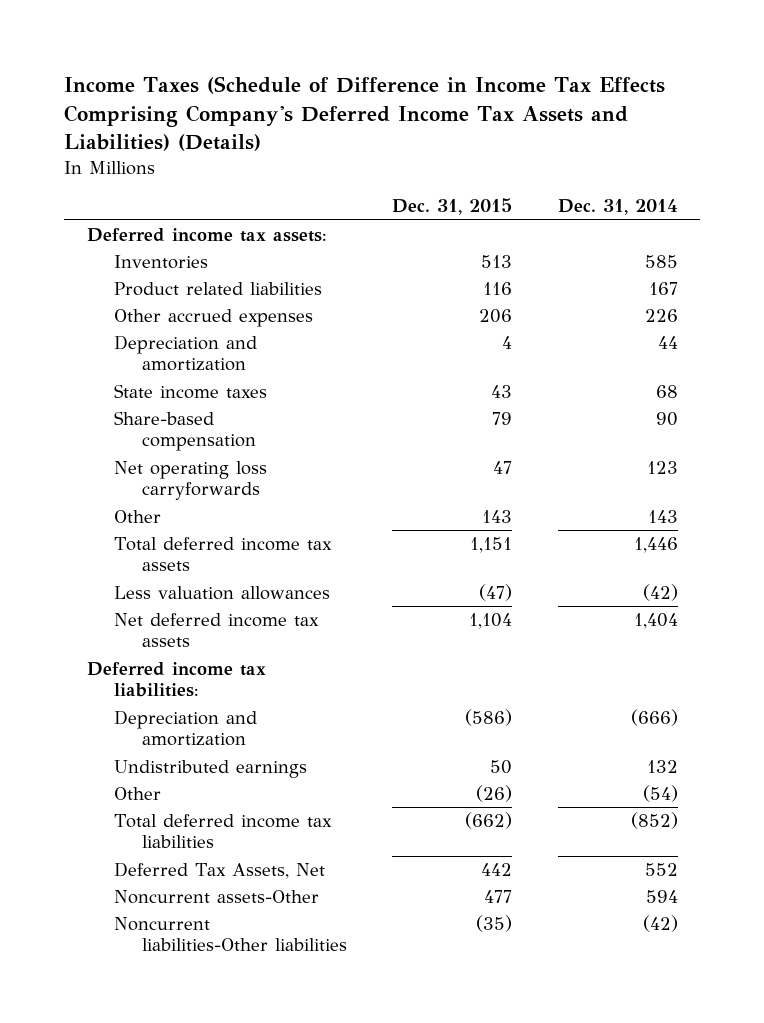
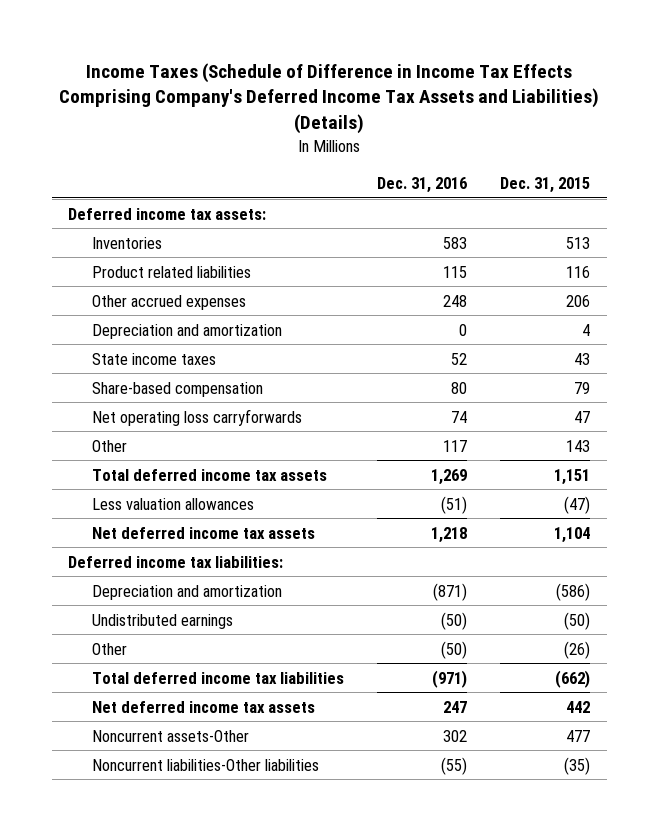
[557,199,678,216] Dec. 31, 2014 -> none
none -> [377,176,468,193] Dec. 31, 2016
[490,760,513,775] 50 -> [564,611,591,630] (50)
[114,862,326,880] Deferred Tax Assets, Net -> [92,700,316,713] Net deferred income tax assets

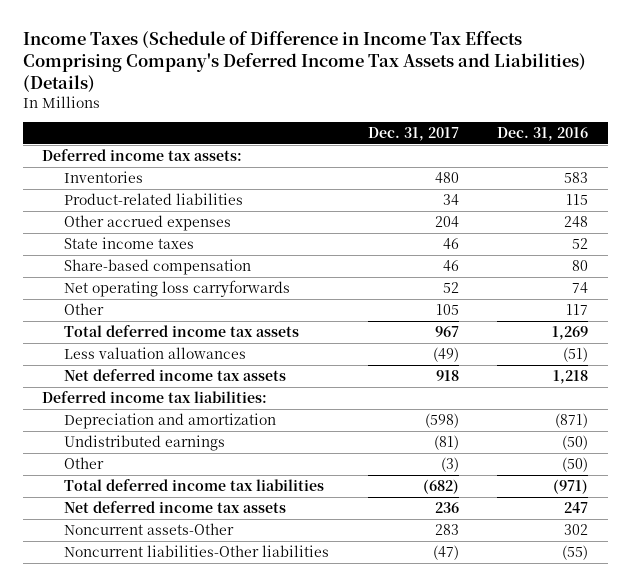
[500,176,591,193] Dec. 31, 2015 -> none
none -> [367,126,459,141] Dec. 31, 2017
[92,265,252,278] Product related liabilities -> [63,193,243,206] Product-related liabilities
[92,323,283,339] Depreciation and amortization -> none

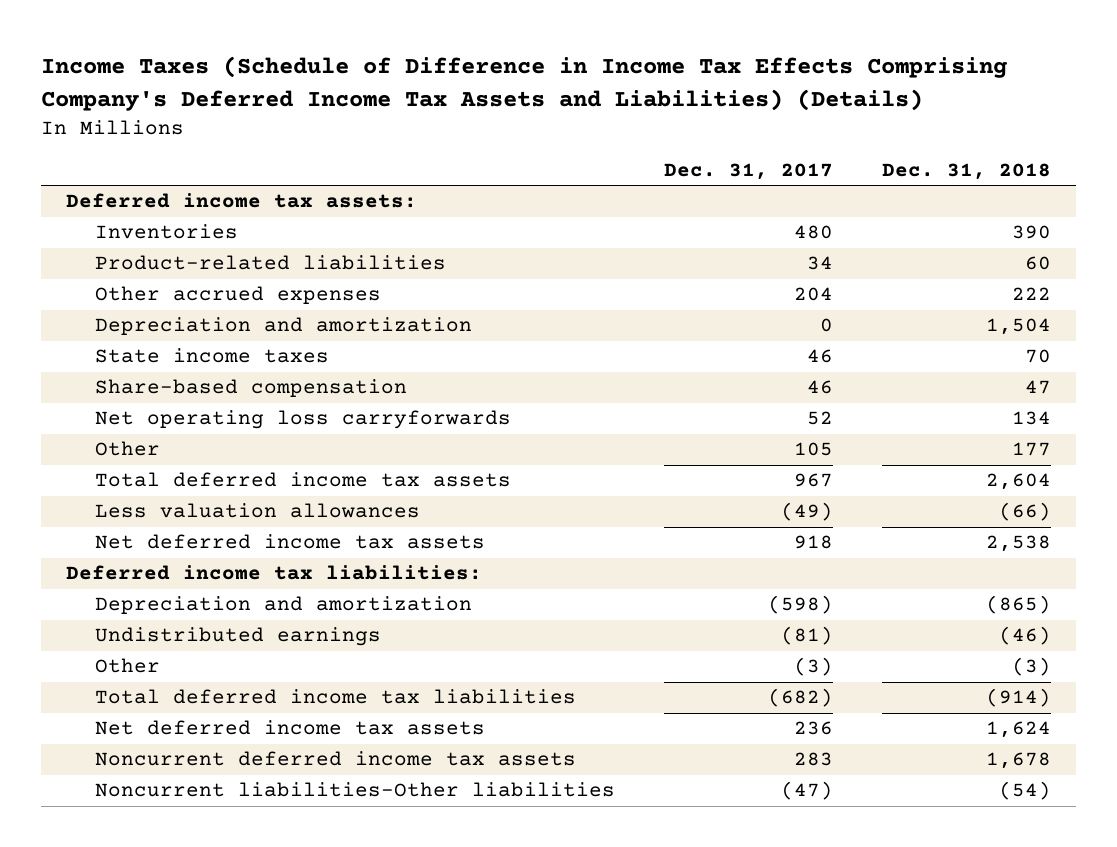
[497,126,589,141] Dec. 31, 2016 -> none
none -> [882,163,1052,181] Dec. 31, 2018
none -> [94,317,472,336] Depreciation and amortization
[63,523,234,536] Noncurrent assets-Other -> [94,751,576,767] Noncurrent deferred income tax assets

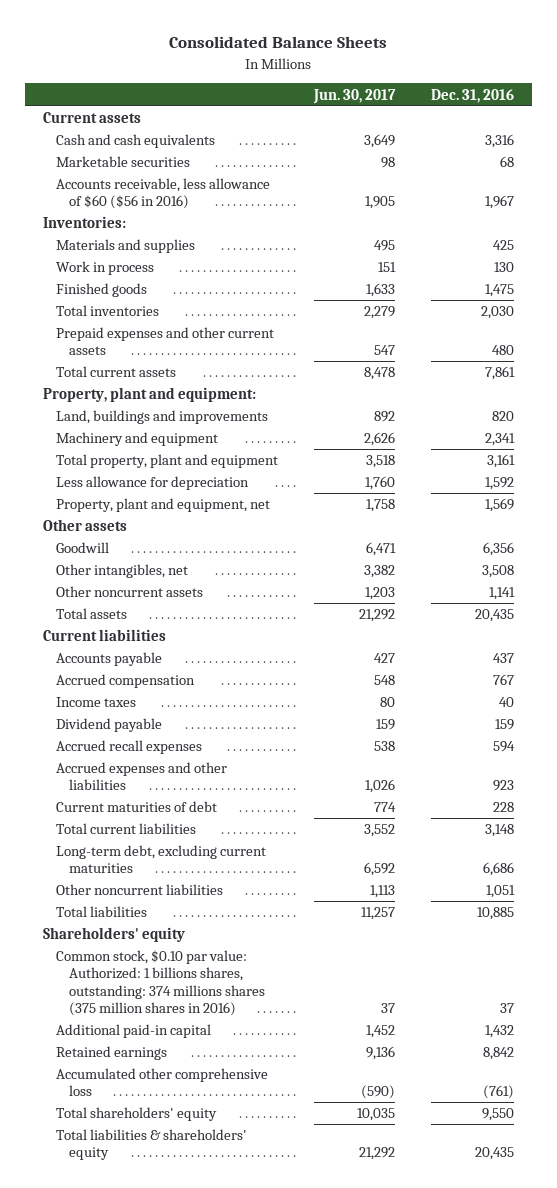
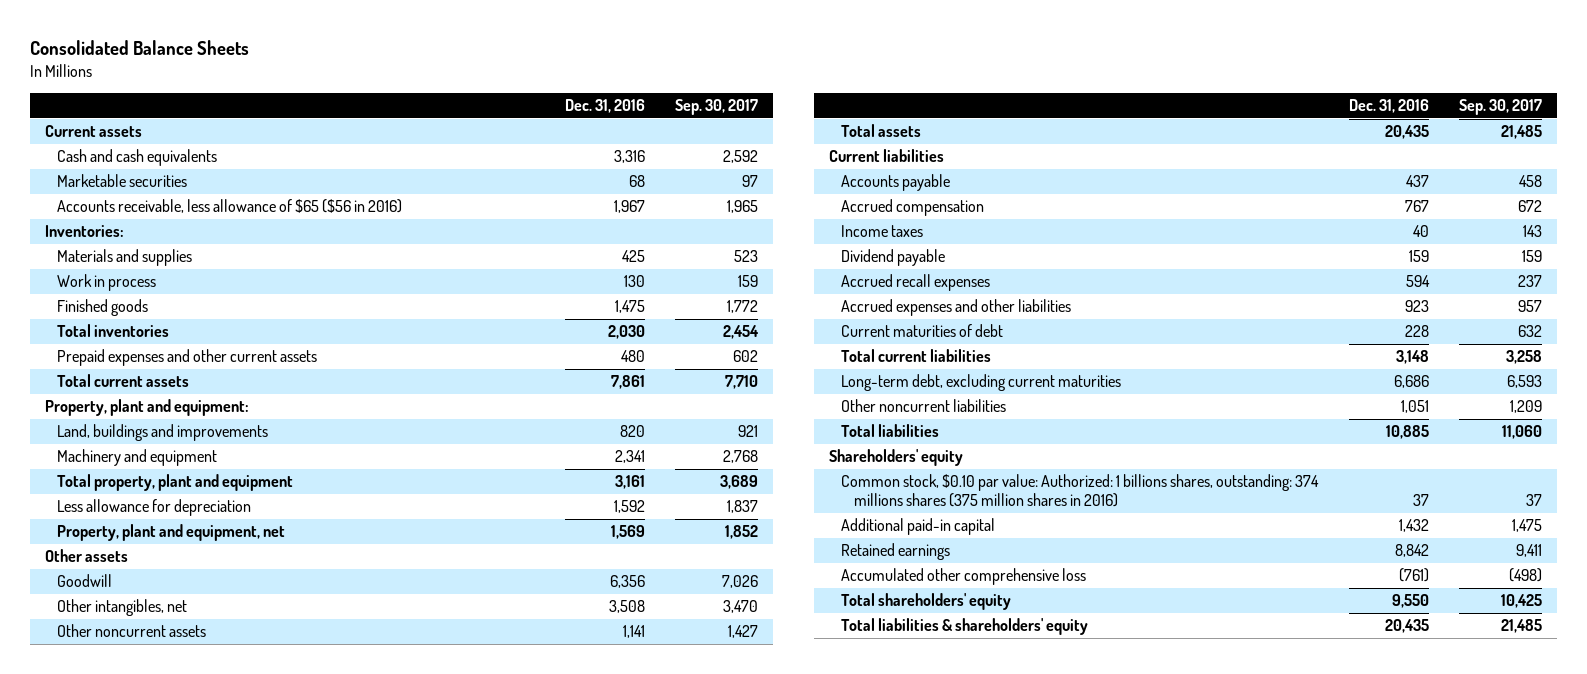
[312,88,396,104] Jun. 30, 2017 -> none
none -> [675,99,759,116] Sep. 30, 2017
[56,178,271,210] Accounts receivable, less allowance of $60 ($56 in 2016) -> [57,199,403,214] Accounts receivable, less allowance of $65 ($56 in 2016)

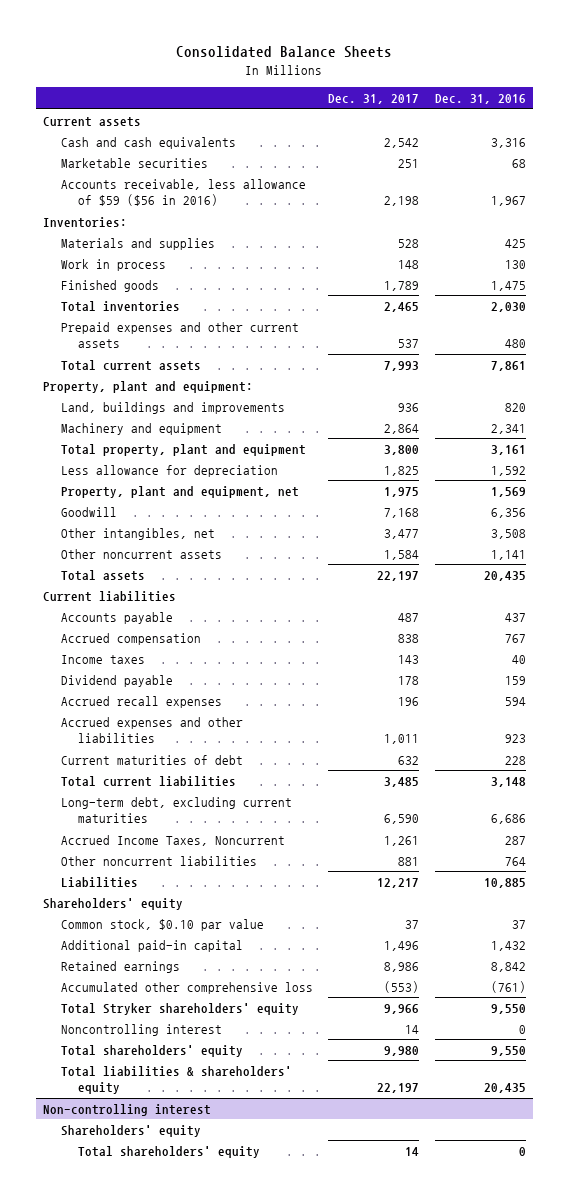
[675,99,759,116] Sep. 30, 2017 -> none
none -> [328,94,420,105] Dec. 31, 2017
[57,199,403,214] Accounts receivable, less allowance of $65 ($56 in 2016) -> [60,178,306,207] Accounts receivable, less allowance of $59 ($56 in 2016)
[45,549,129,563] Other assets -> none
none -> [60,834,285,846] Accrued Income Taxes, Noncurrent
[1400,400,1429,414] 1,051 -> [504,856,526,866] 764
[841,424,940,438] Total liabilities -> [60,876,138,888] Liabilities
[841,474,1320,507] Common stock, $0.10 par value: Authorized: 1 billions shares, outstanding: 374 millions shares (375 million shares in 2016) -> [60,918,264,931] Common stock, $0.10 par value
none -> [60,1002,299,1015] Total Stryker shareholders' equity
none -> [60,1023,222,1036] Noncontrolling interest
none -> [43,1103,212,1116] Non-controlling interest
none -> [60,1124,201,1137] Shareholders' equity
none -> [78,1145,261,1158] Total shareholders' equity

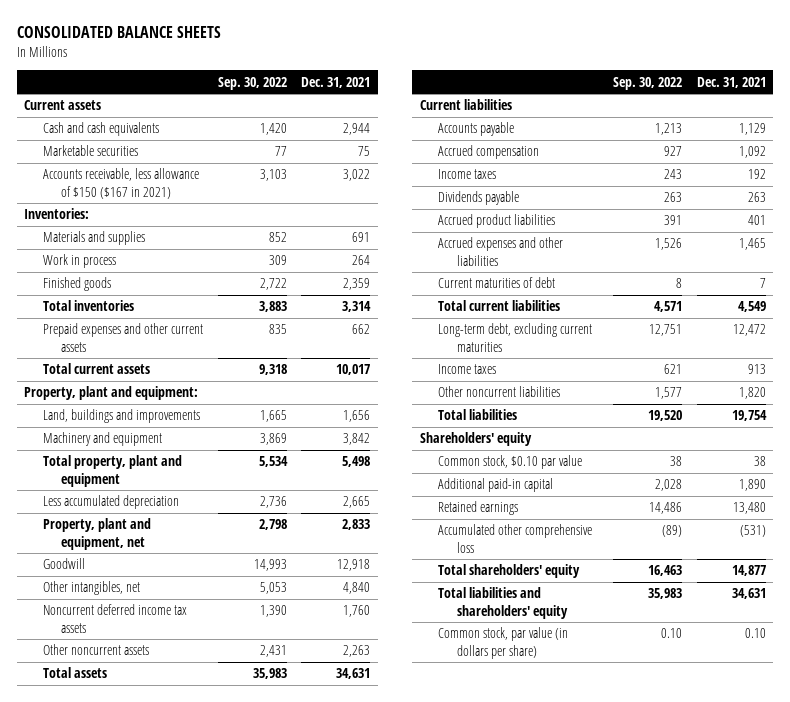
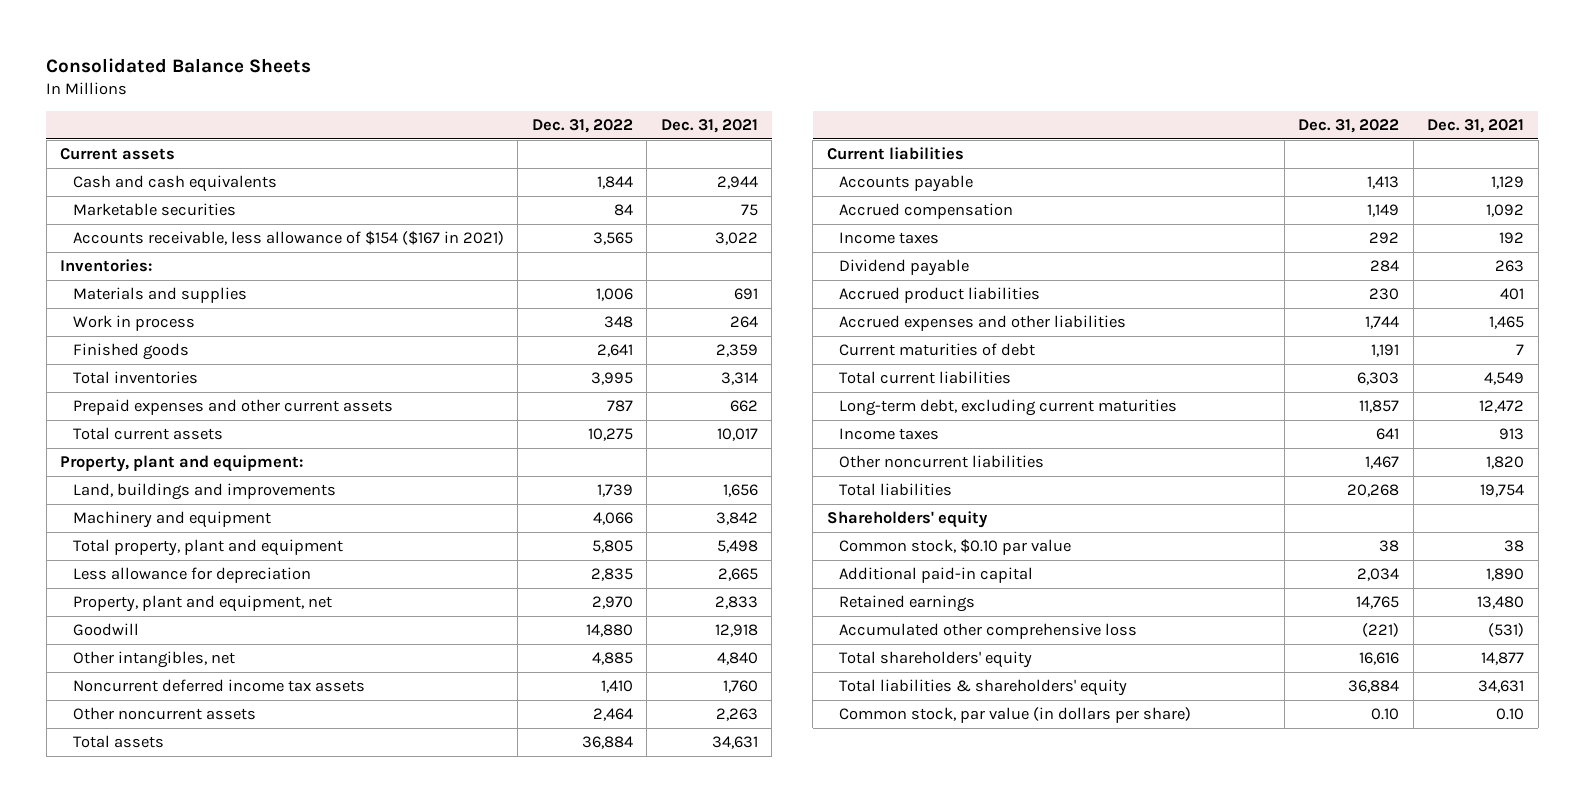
[16,26,221,39] CONSOLIDATED BALANCE SHEETS -> [46,58,312,74] Consolidated Balance Sheets
[217,76,287,90] Sep. 30, 2022 -> none
none -> [531,118,633,133] Dec. 31, 2022
[42,168,199,199] Accounts receivable, less allowance of $150 ($167 in 2021) -> [73,231,505,246] Accounts receivable, less allowance of $154 ($167 in 2021)
[42,495,179,510] Less accumulated depreciation -> [73,567,312,584] Less allowance for depreciation
[438,191,520,206] Dividends payable -> [839,259,970,277] Dividend payable
[438,587,568,619] Total liabilities and shareholders' equity -> [839,679,1128,697] Total liabilities & shareholders' equity

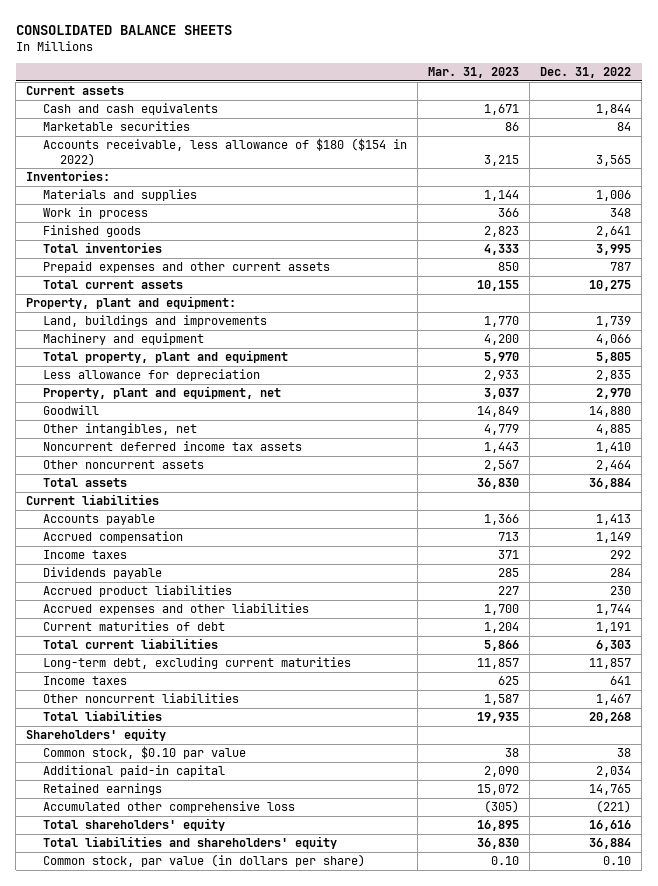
[46,58,312,74] Consolidated Balance Sheets -> [15,24,232,35] CONSOLIDATED BALANCE SHEETS
[660,118,758,133] Dec. 31, 2021 -> none
none -> [428,67,520,79] Mar. 31, 2023
[73,231,505,246] Accounts receivable, less allowance of $154 ($167 in 2021) -> [42,138,407,166] Accounts receivable, less allowance of $180 ($154 in 2022)
[839,259,970,277] Dividend payable -> [42,567,162,580] Dividends payable
[839,679,1128,697] Total liabilities & shareholders' equity -> [42,836,337,850] Total liabilities and shareholders' equity

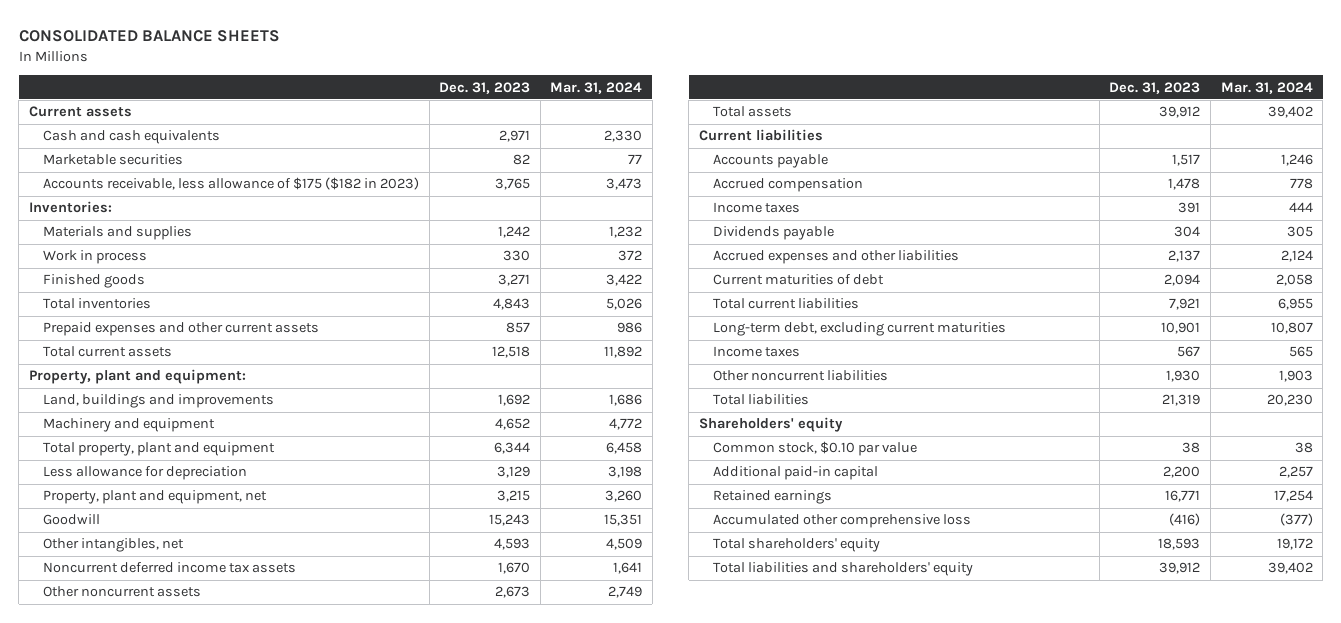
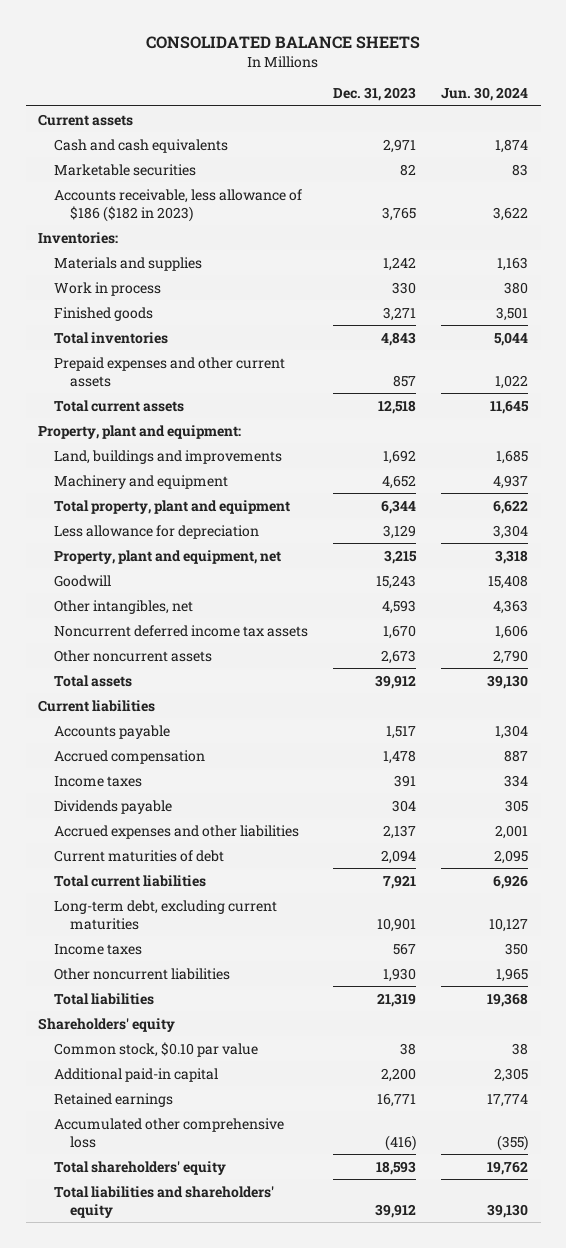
[550,81,643,94] Mar. 31, 2024 -> none
none -> [441,87,529,102] Jun. 30, 2024
[43,177,420,191] Accounts receivable, less allowance of $175 ($182 in 2023) -> [53,188,302,222] Accounts receivable, less allowance of $186 ($182 in 2023)

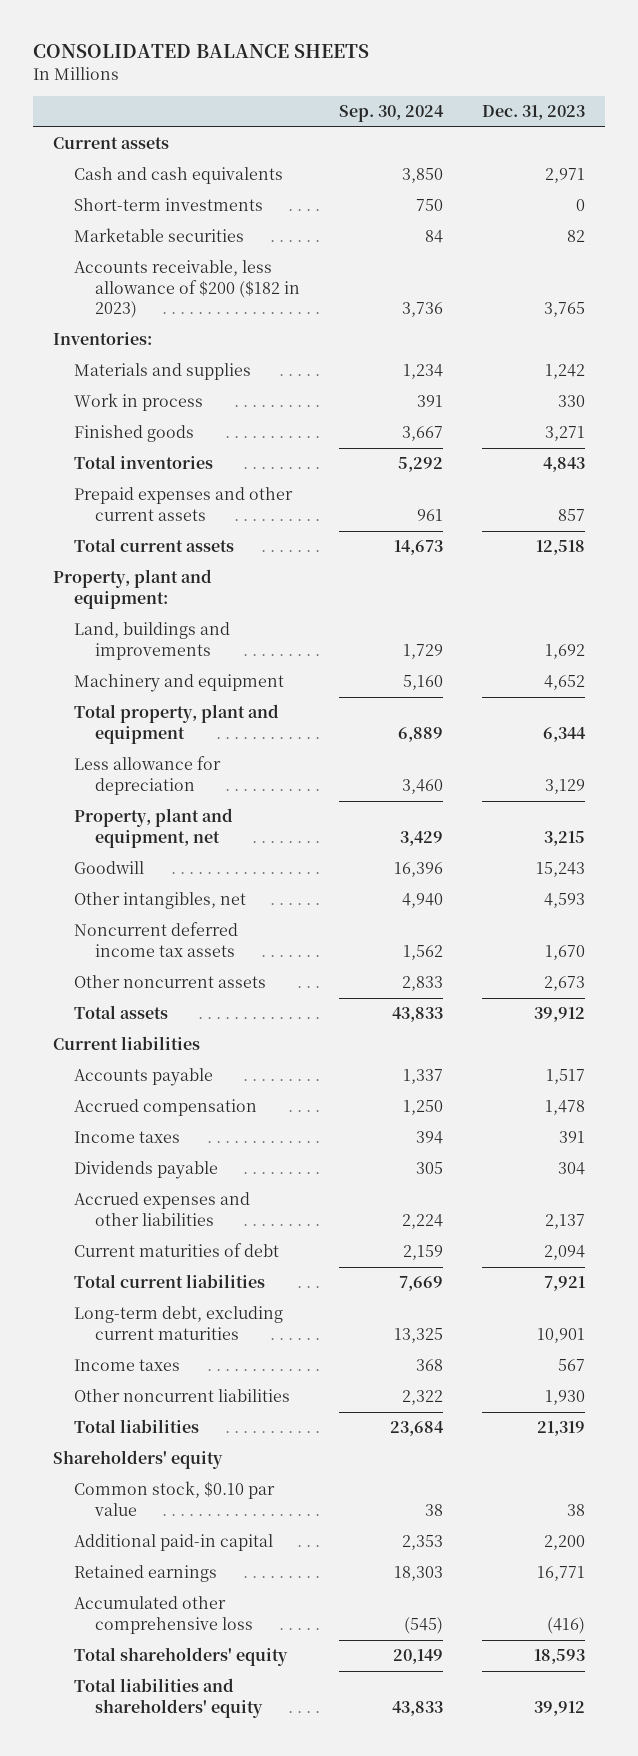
[441,87,529,102] Jun. 30, 2024 -> none
none -> [339,105,445,123] Sep. 30, 2024
none -> [74,198,264,212] Short-term investments
[53,188,302,222] Accounts receivable, less allowance of $186 ($182 in 2023) -> [74,260,301,319] Accounts receivable, less allowance of $200 ($182 in 2023)

